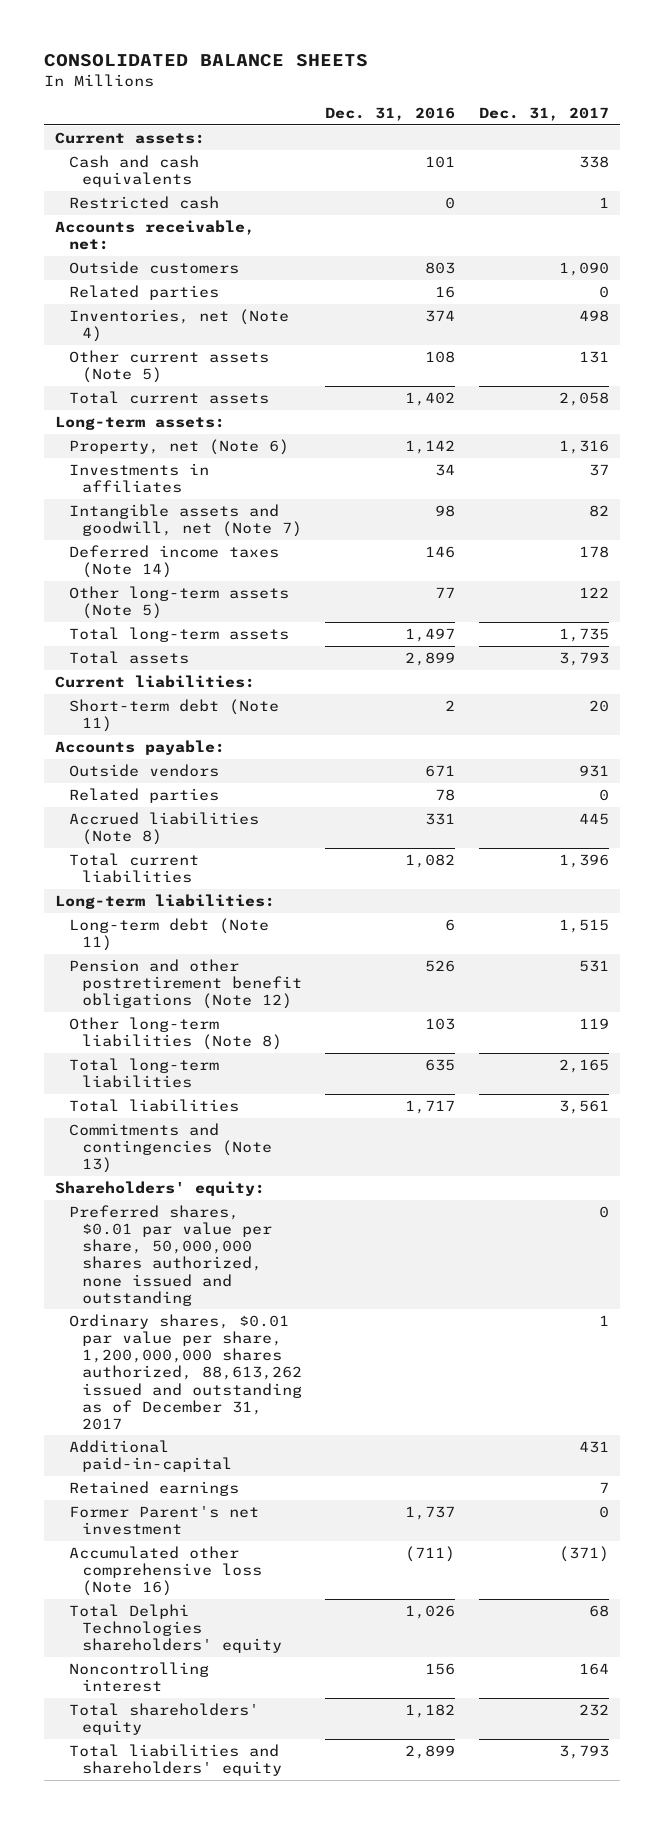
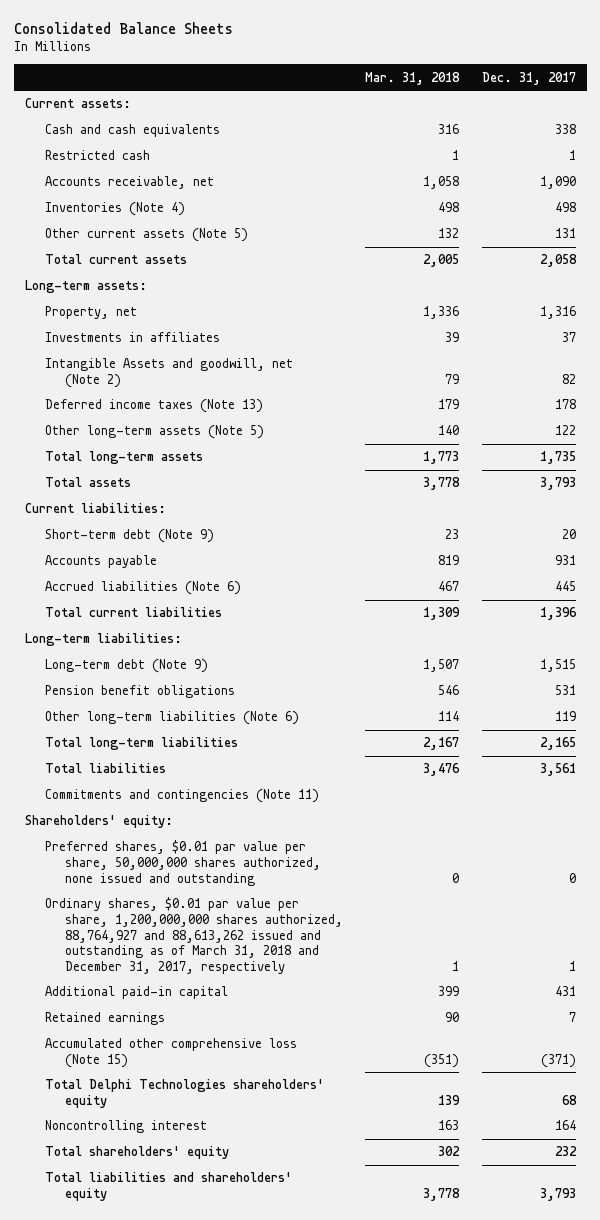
[43,54,368,68] CONSOLIDATED BALANCE SHEETS -> [13,21,233,34] Consolidated Balance Sheets
[325,107,456,122] Dec. 31, 2016 -> none
none -> [365,71,461,85] Mar. 31, 2018
[55,219,256,251] Accounts receivable, net: -> none
[68,284,219,300] Related parties -> none
[68,260,239,274] Outside customers -> [44,176,214,190] Accounts receivable, net
[68,308,289,343] Inventories, net (Note 4) -> [44,202,185,217] Inventories (Note 4)
[68,438,289,455] Property, net (Note 6) -> [44,306,137,320] Property, net
[68,503,303,538] Intangible assets and goodwill, net (Note 7) -> [44,358,293,388] Intangible Assets and goodwill, net (Note 2)
[68,544,279,579] Deferred income taxes (Note 14) -> [44,399,263,414] Deferred income taxes (Note 13)
[55,739,226,755] Accounts payable: -> none
[68,787,219,803] Related parties -> none
[68,698,279,733] Short-term debt (Note 11) -> [44,529,214,544] Short-term debt (Note 9)
[68,763,219,777] Outside vendors -> [44,555,157,569] Accounts payable
[68,811,259,846] Accrued liabilities (Note 8) -> [44,581,241,596] Accrued liabilities (Note 6)
[68,917,269,952] Long-term debt (Note 11) -> [44,659,208,674] Long-term debt (Note 9)
[68,958,303,1010] Pension and other postretirement benefit obligations (Note 12) -> [44,685,235,699] Pension benefit obligations
[68,1016,283,1051] Other long-term liabilities (Note 8) -> [44,711,299,726] Other long-term liabilities (Note 6)
[68,1122,273,1174] Commitments and contingencies (Note 13) -> [44,789,319,804] Commitments and contingencies (Note 11)
[68,1313,303,1430] Ordinary shares, $0.01 par value per share, 1,200,000,000 shares authorized, 88,613,262 issued and outstanding as of December 31, 2017 -> [44,897,343,974] Ordinary shares, $0.01 par value per share, 1,200,000,000 shares authorized, 88,764,927 and 88,613,262 issued and outstanding as of March 31, 2018 and December 31, 2017, respectively
[68,1439,233,1473] Additional paid-in-capital -> [44,986,228,1000] Additional paid-in capital
[68,1505,259,1536] Former Parent's net investment -> none
[68,1545,263,1597] Accumulated other comprehensive loss (Note 16) -> [44,1038,297,1068] Accumulated other comprehensive loss (Note 15)

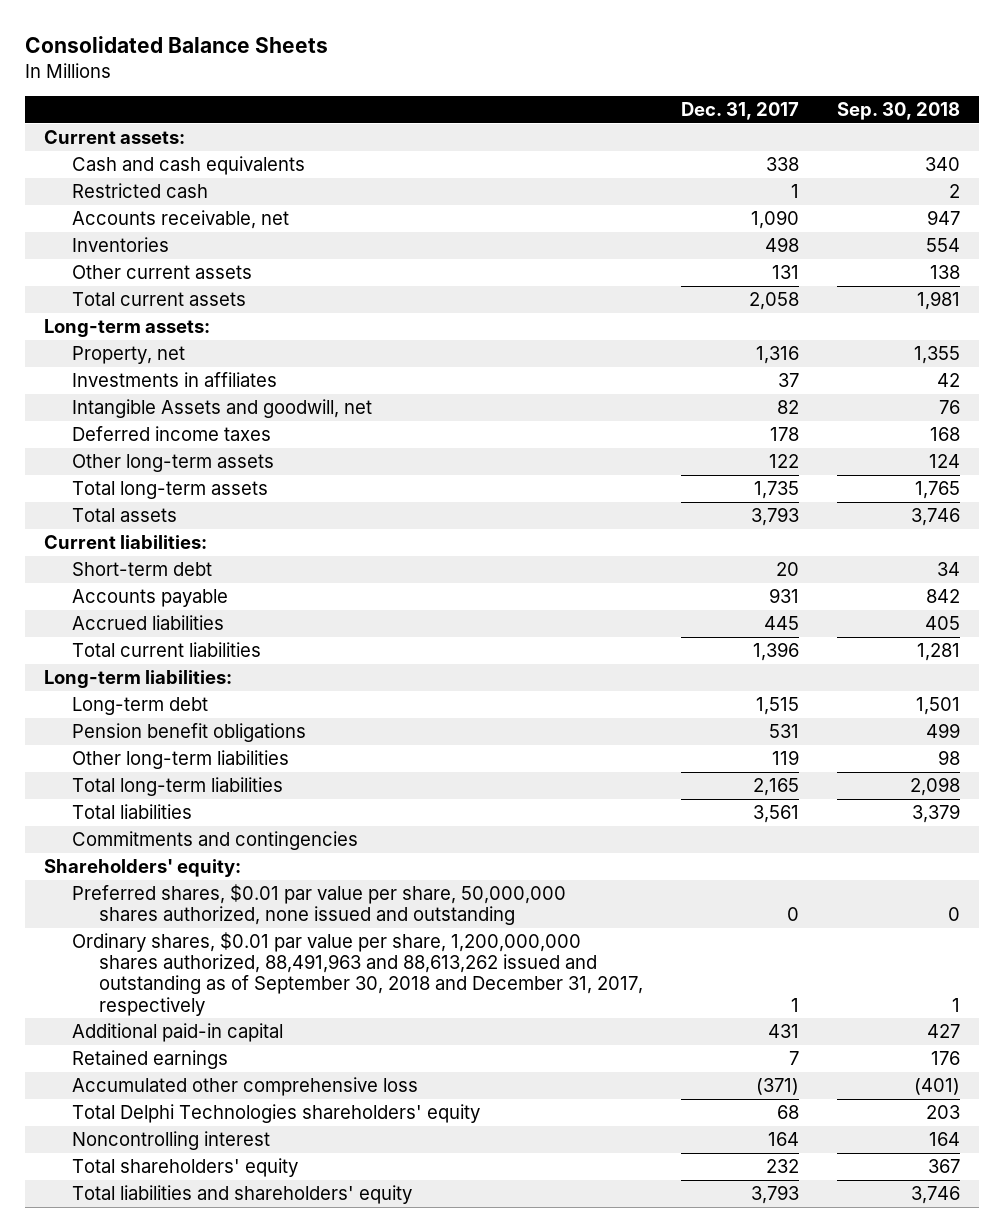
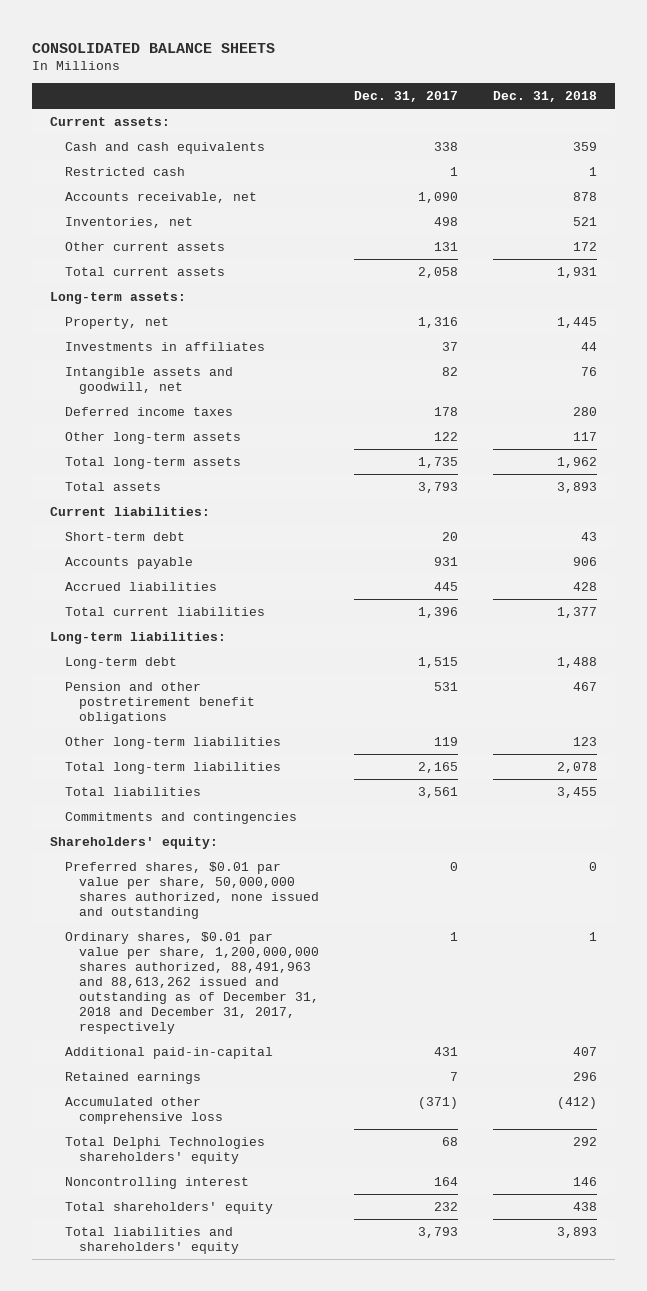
[25,36,329,54] Consolidated Balance Sheets -> [32,42,276,53] CONSOLIDATED BALANCE SHEETS
[836,102,960,121] Sep. 30, 2018 -> none
none -> [493,91,598,103] Dec. 31, 2018
[71,236,169,252] Inventories -> [64,216,193,228] Inventories, net
[71,398,372,418] Intangible Assets and goodwill, net -> [64,366,233,394] Intangible assets and goodwill, net
[71,722,306,742] Pension benefit obligations -> [64,681,256,724] Pension and other postretirement benefit obligations
[71,931,644,1016] Ordinary shares, $0.01 par value per share, 1,200,000,000 shares authorized, 88,491,963 and 88,613,262 issued and outstanding as of September 30, 2018 and December 31, 2017, respectively -> [64,931,320,1035] Ordinary shares, $0.01 par value per share, 1,200,000,000 shares authorized, 88,491,963 and 88,613,262 issued and outstanding as of December 31, 2018 and December 31, 2017, respectively
[71,1022,283,1042] Additional paid-in capital -> [64,1046,273,1059] Additional paid-in-capital

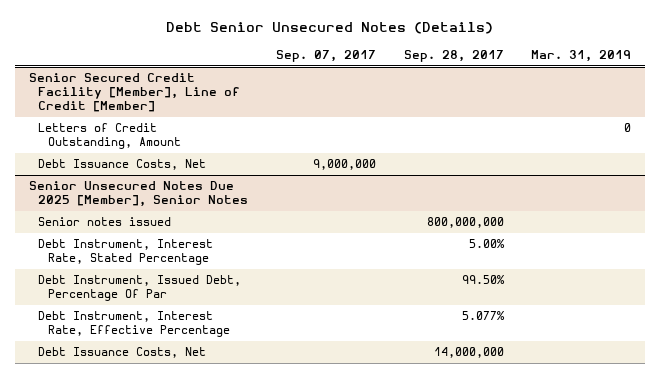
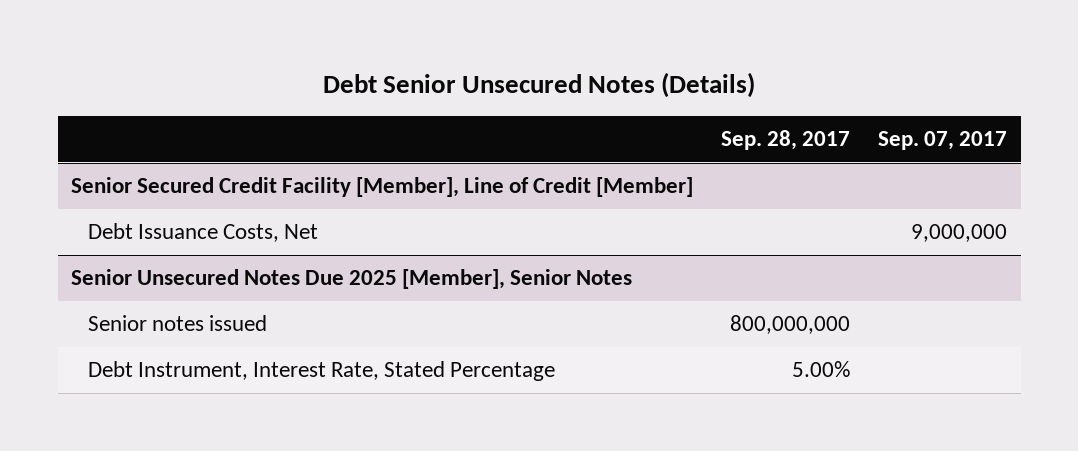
[531,49,632,62] Mar. 31, 2019 -> none
[38,123,182,150] Letters of Credit Outstanding, Amount -> none
[38,275,242,302] Debt Instrument, Issued Debt, Percentage Of Par -> none
[38,311,231,338] Debt Instrument, Interest Rate, Effective Percentage -> none
[38,347,207,359] Debt Issuance Costs, Net -> none

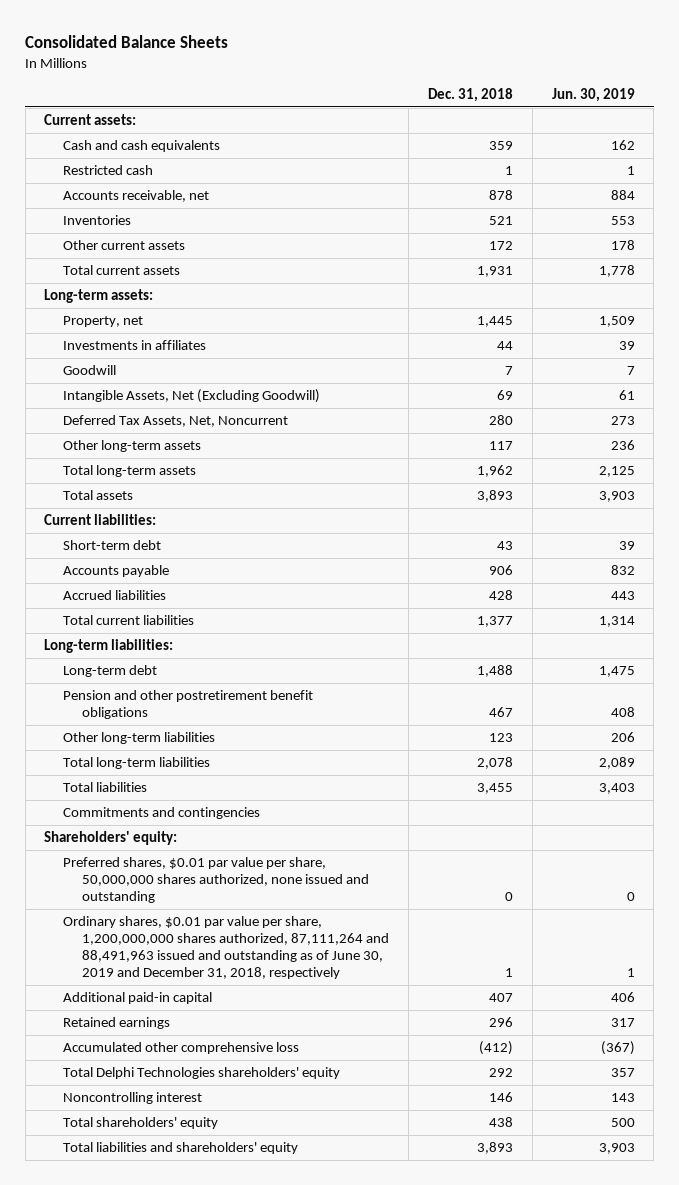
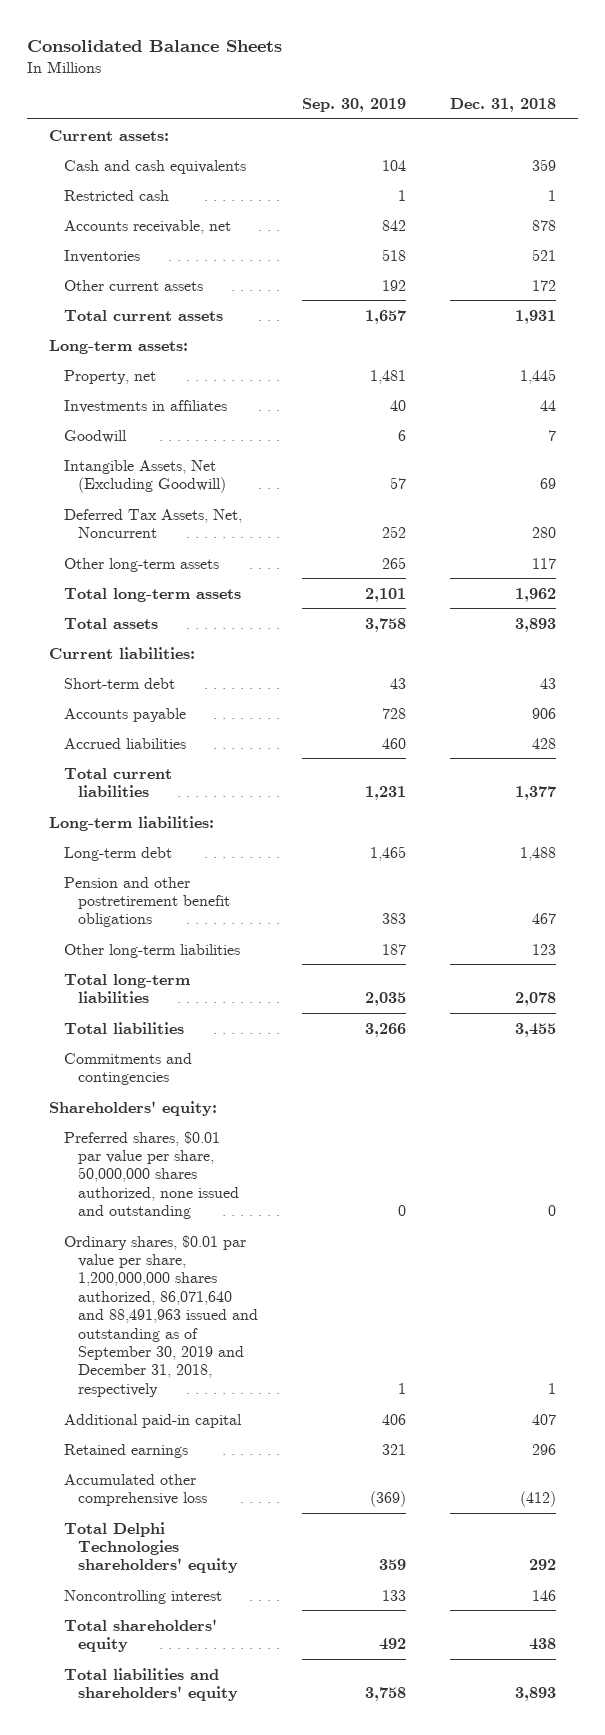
[551,88,635,103] Jun. 30, 2019 -> none
none -> [301,97,406,112] Sep. 30, 2019
[63,916,390,980] Ordinary shares, $0.01 par value per share, 1,200,000,000 shares authorized, 87,111,264 and 88,491,963 issued and outstanding as of June 30, 2019 and December 31, 2018, respectively -> [63,1234,258,1397] Ordinary shares, $0.01 par value per share, 1,200,000,000 shares authorized, 86,071,640 and 88,491,963 issued and outstanding as of September 30, 2019 and December 31, 2018, respectively

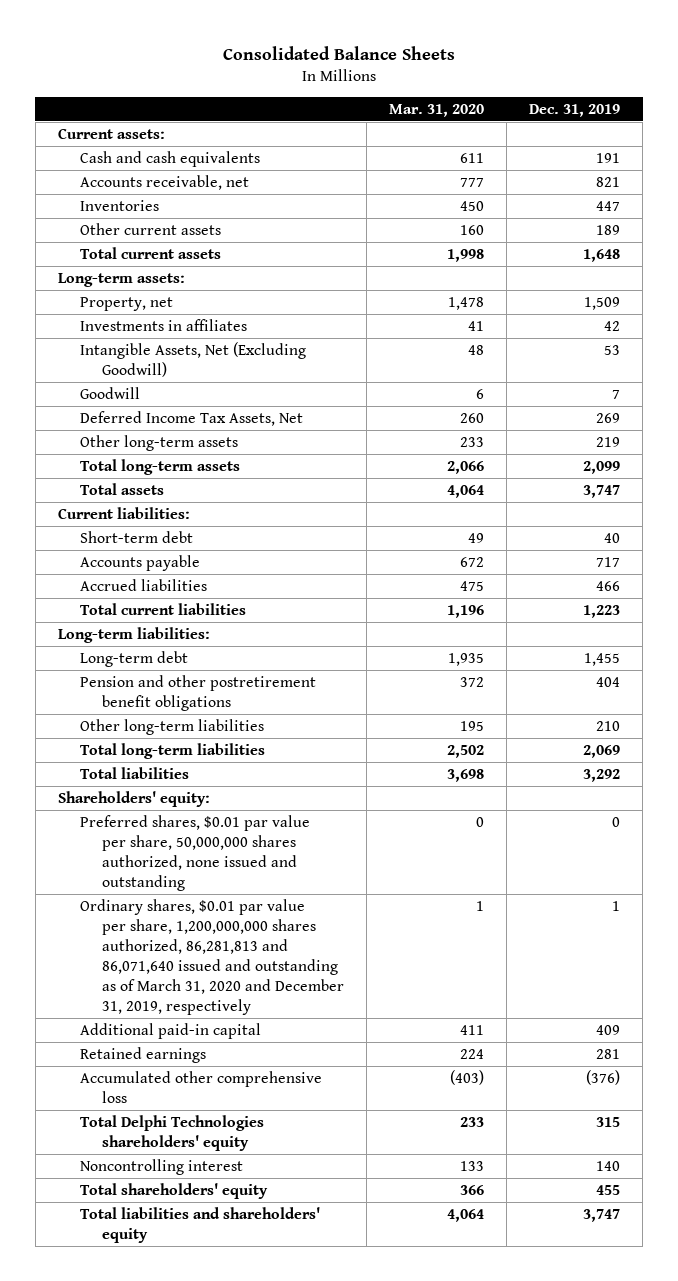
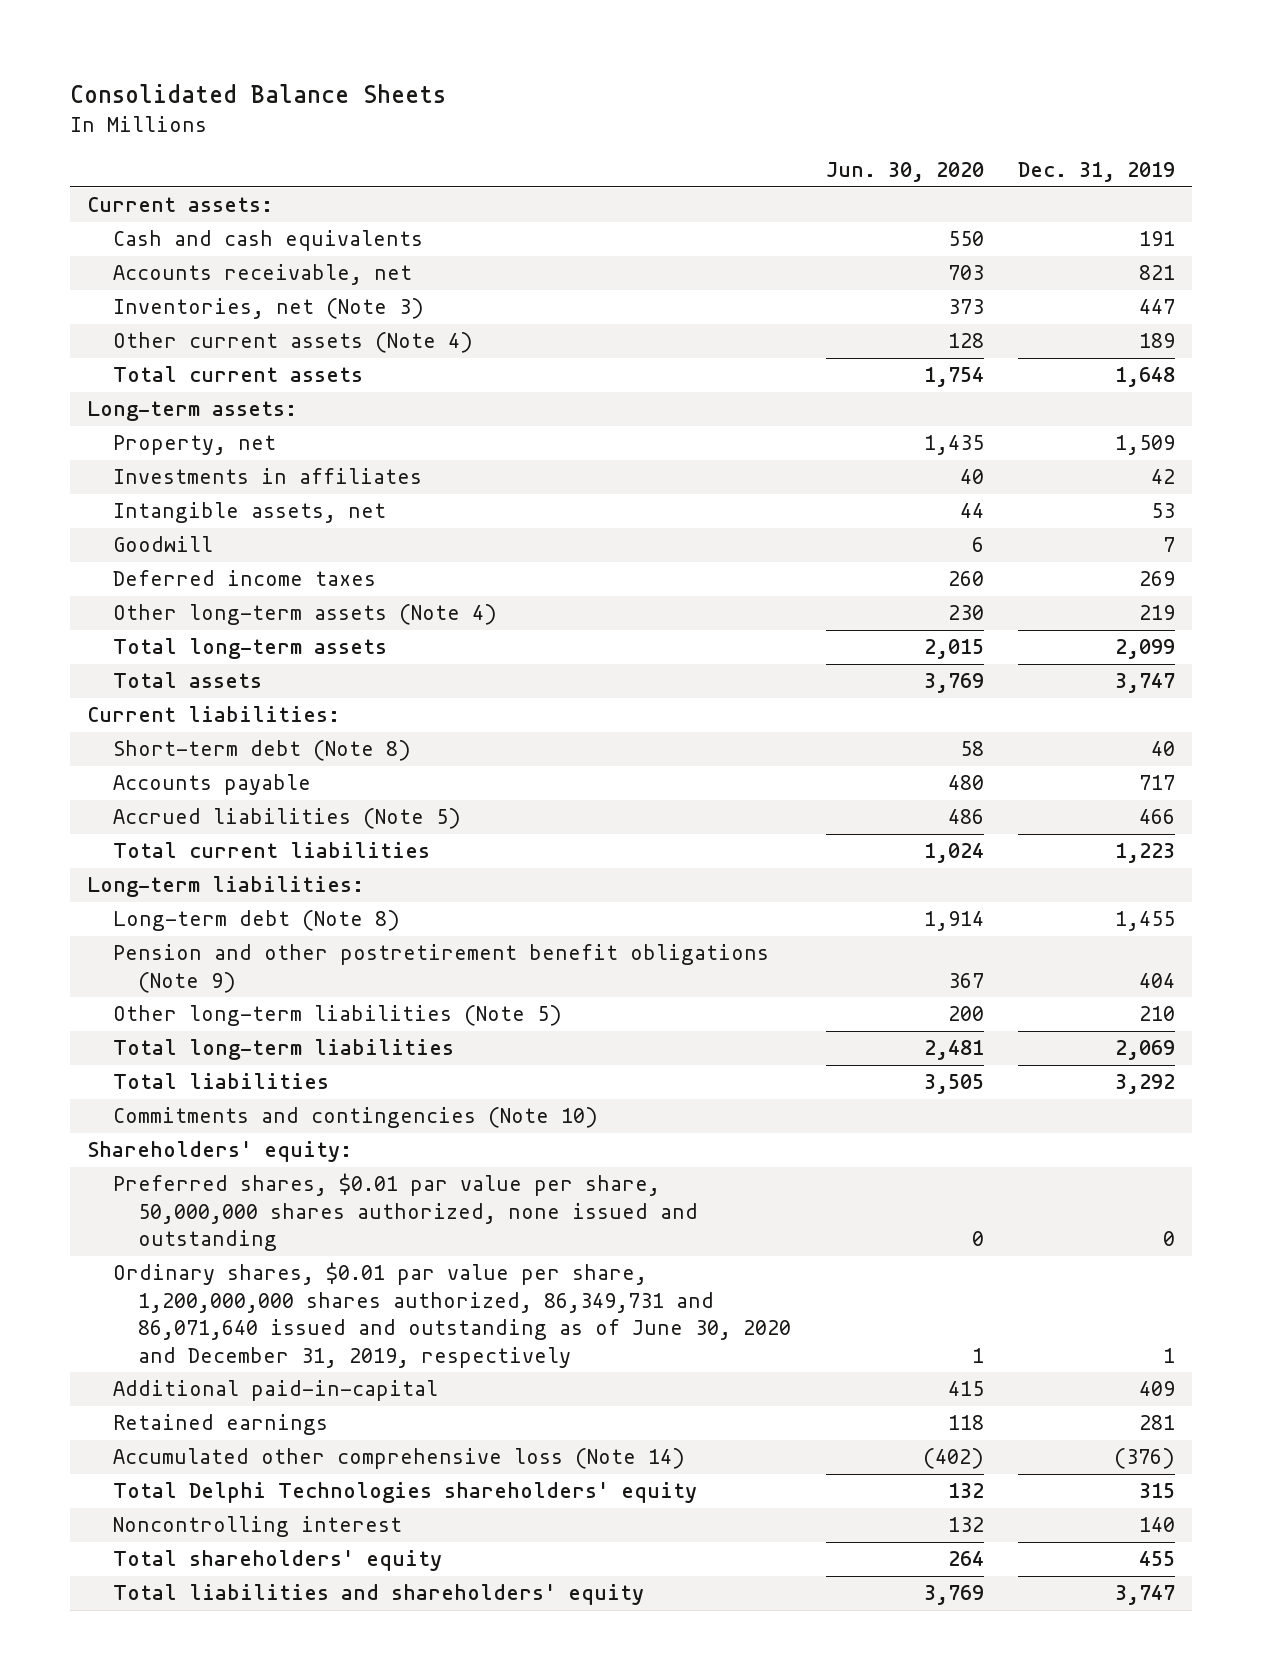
[389,103,485,117] Mar. 31, 2020 -> none
none -> [825,162,984,183] Jun. 30, 2020
[80,199,160,211] Inventories -> [112,298,424,320] Inventories, net (Note 3)
[80,222,222,235] Other current assets -> [112,332,473,354] Other current assets (Note 4)
[80,341,307,377] Intangible Assets, Net (Excluding Goodwill) -> [112,502,386,524] Intangible assets, net
[80,410,304,426] Deferred Income Tax Assets, Net -> [112,570,376,587] Deferred income taxes
[80,434,239,451] Other long-term assets -> [112,604,497,626] Other long-term assets (Note 4)
[80,530,194,543] Short-term debt -> [112,740,411,762] Short-term debt (Note 8)
[80,578,208,591] Accrued liabilities -> [112,808,461,830] Accrued liabilities (Note 5)
[80,650,189,667] Long-term debt -> [112,910,400,932] Long-term debt (Note 8)
[80,674,317,711] Pension and other postretirement benefit obligations -> [112,944,769,993] Pension and other postretirement benefit obligations (Note 9)
[80,718,265,735] Other long-term liabilities -> [112,1005,562,1027] Other long-term liabilities (Note 5)
none -> [112,1107,598,1129] Commitments and contingencies (Note 10)
[80,898,345,1015] Ordinary shares, $0.01 par value per share, 1,200,000,000 shares authorized, 86,281,813 and 86,071,640 issued and outstanding as of March 31, 2020 and December 31, 2019, respectively -> [112,1262,792,1368] Ordinary shares, $0.01 par value per share, 1,200,000,000 shares authorized, 86,349,731 and 86,071,640 issued and outstanding as of June 30, 2020 and December 31, 2019, respectively
[80,1022,262,1039] Additional paid-in capital -> [112,1380,438,1402] Additional paid-in-capital
[80,1070,323,1103] Accumulated other comprehensive loss -> [112,1448,685,1470] Accumulated other comprehensive loss (Note 14)

